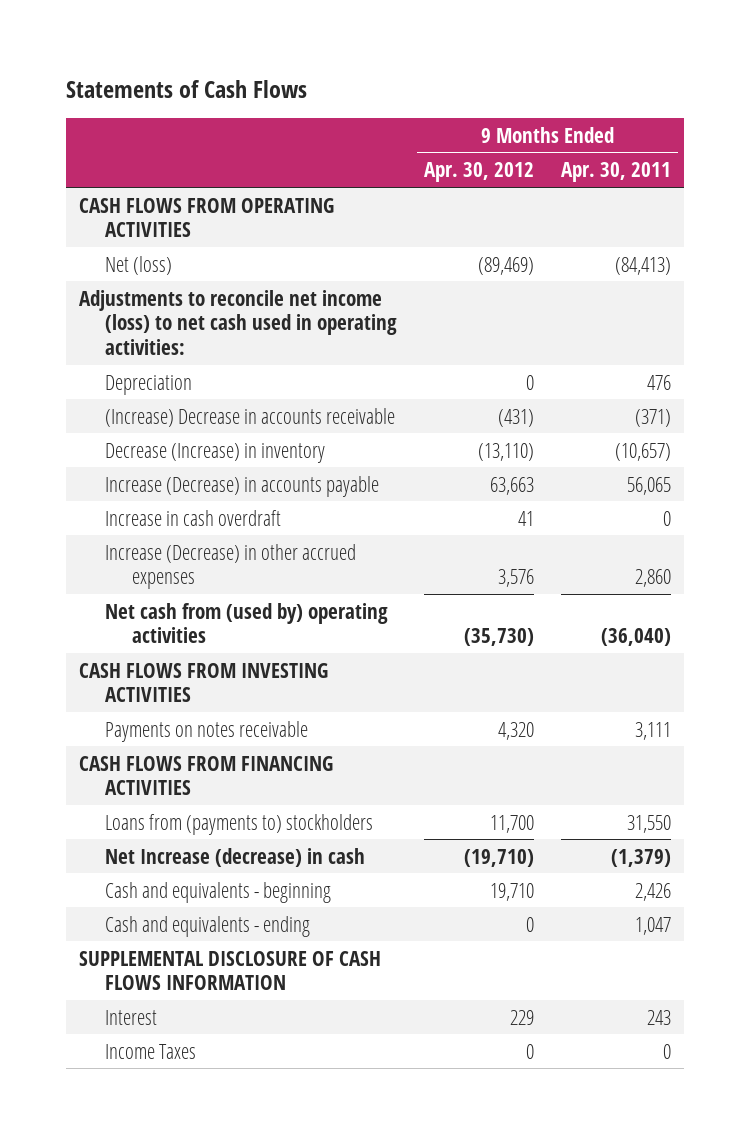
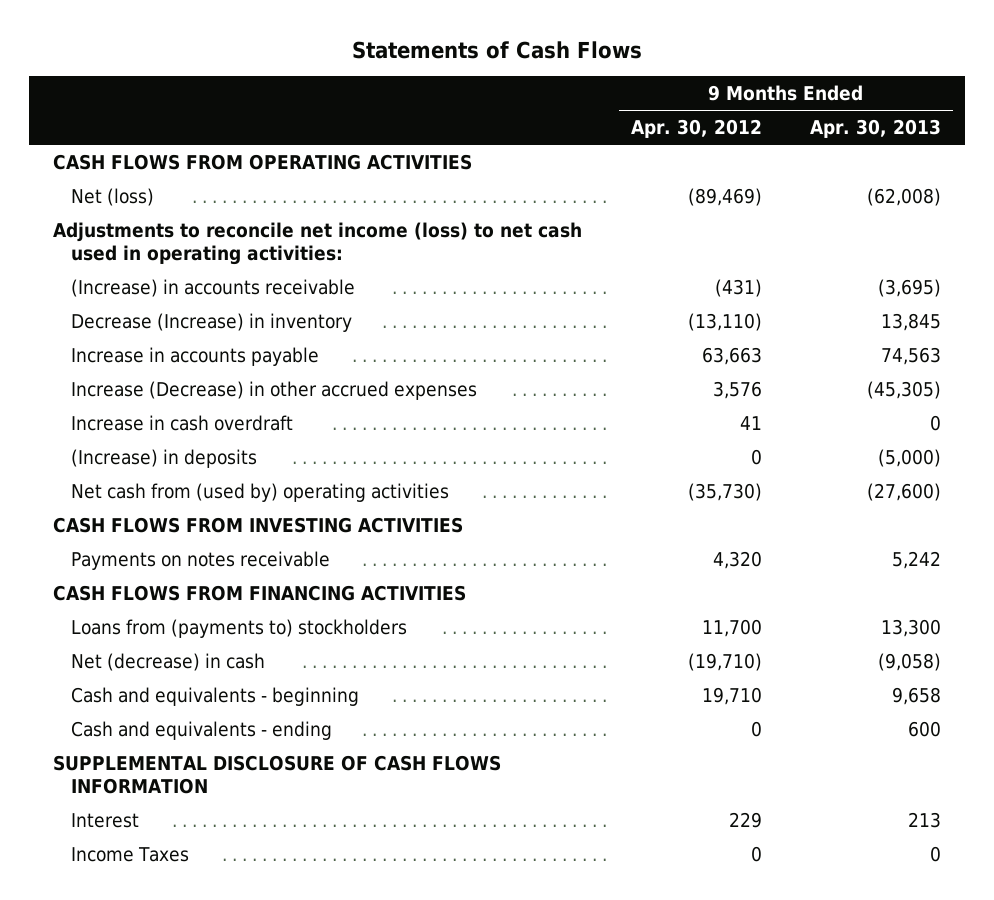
[561,162,672,183] Apr. 30, 2011 -> none
none -> [809,119,941,139] Apr. 30, 2013
[105,374,193,395] Depreciation -> none
[105,407,396,427] (Increase) Decrease in accounts receivable -> [71,278,356,297] (Increase) in accounts receivable
[105,475,380,497] Increase (Decrease) in accounts payable -> [71,346,320,366] Increase in accounts payable
[105,509,282,526] Increase in cash overdraft -> [71,414,294,431] Increase in cash overdraft
none -> [71,448,258,468] (Increase) in deposits
[105,847,366,867] Net Increase (decrease) in cash -> [71,652,266,671] Net (decrease) in cash

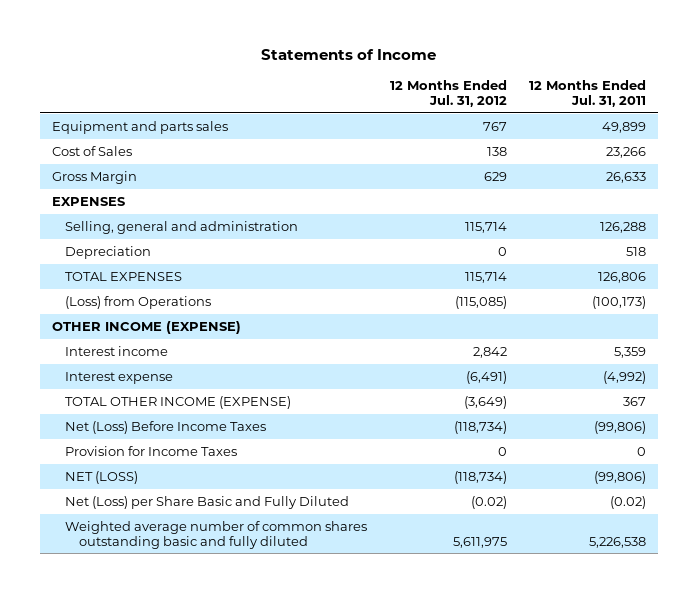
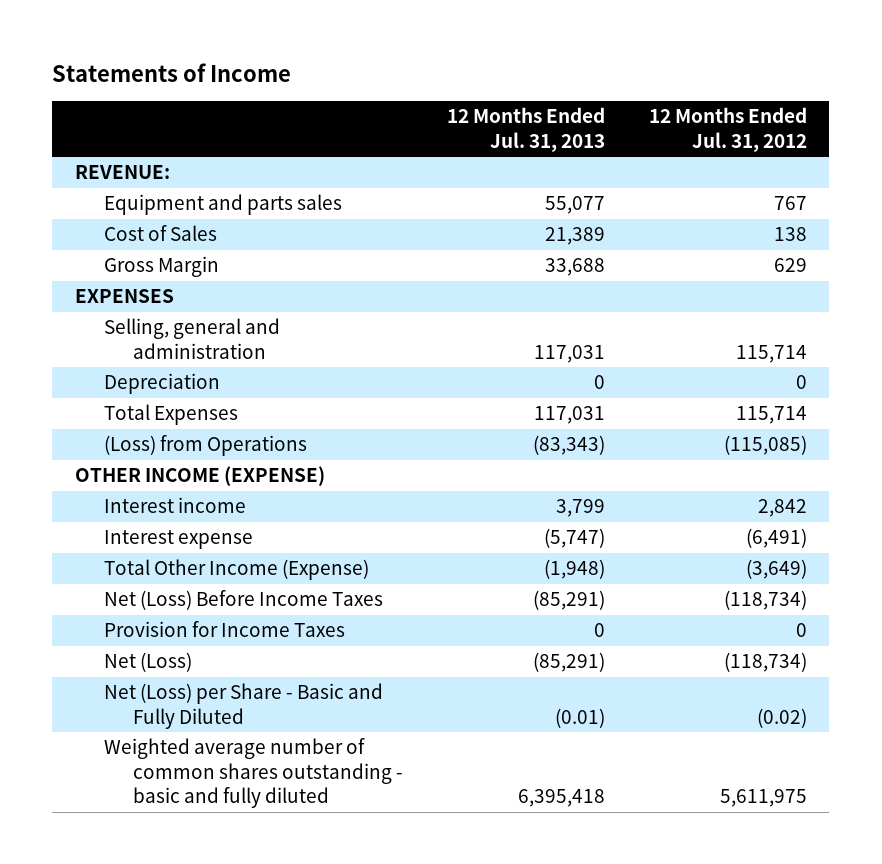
[529,79,647,107] 12 Months Ended Jul. 31, 2011 -> none
none -> [447,107,606,152] 12 Months Ended Jul. 31, 2013
none -> [74,165,170,180] REVENUE:
[65,271,183,281] TOTAL EXPENSES -> [103,404,238,426] Total Expenses
[65,395,292,409] TOTAL OTHER INCOME (EXPENSE) -> [103,559,369,581] Total Other Income (Expense)
[65,470,139,484] NET (LOSS) -> [103,652,192,673] Net (Loss)
[65,495,350,509] Net (Loss) per Share Basic and Fully Diluted -> [103,683,383,729] Net (Loss) per Share - Basic and Fully Diluted
[65,520,368,549] Weighted average number of common shares outstanding basic and fully diluted -> [103,738,404,809] Weighted average number of common shares outstanding - basic and fully diluted

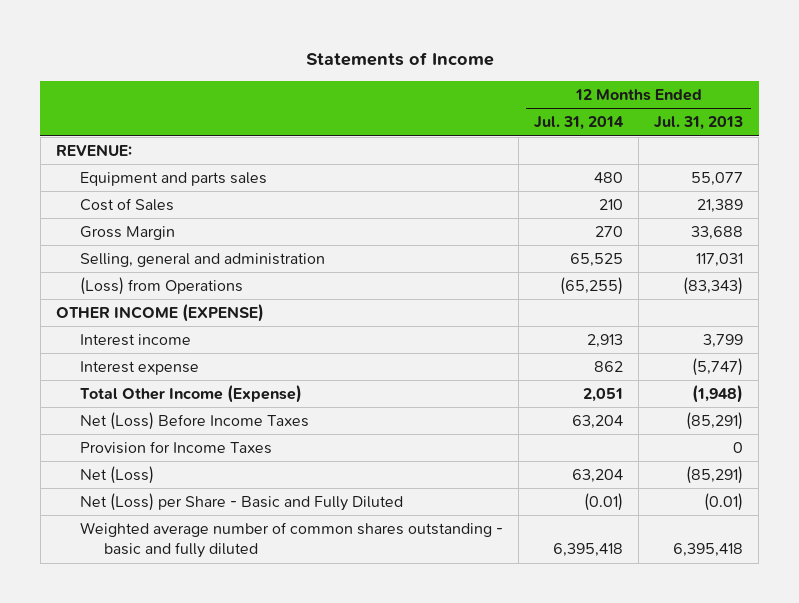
[649,107,808,152] 12 Months Ended Jul. 31, 2012 -> none
none -> [533,116,624,131] Jul. 31, 2014
[74,289,174,304] EXPENSES -> none
[103,373,220,395] Depreciation -> none
[103,404,238,426] Total Expenses -> none

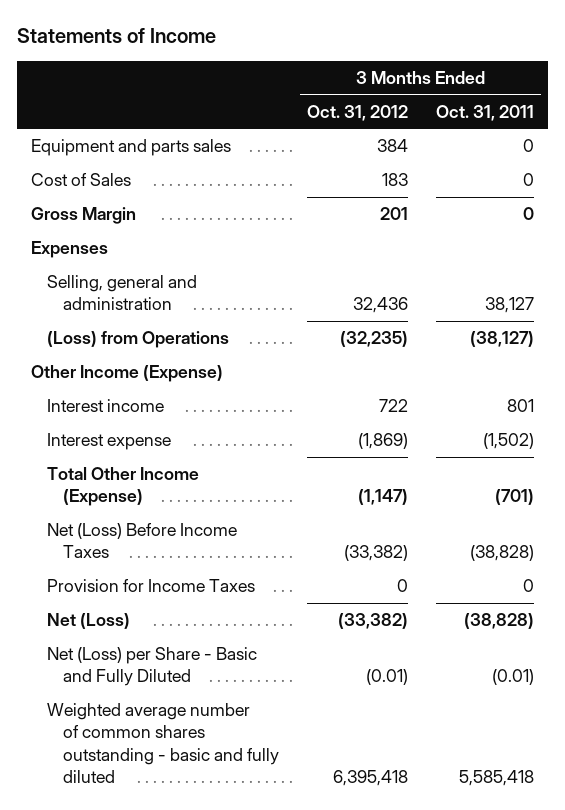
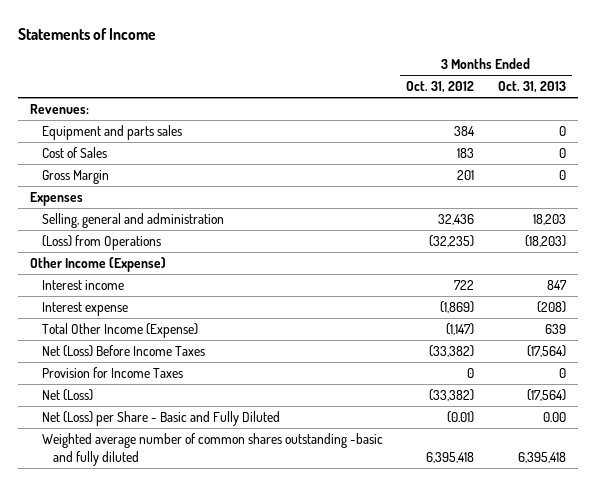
[436,104,535,121] Oct. 31, 2011 -> none
none -> [498,81,567,94] Oct. 31, 2013
none -> [30,103,90,114] Revenues:
[46,703,280,783] Weighted average number of common shares outstanding - basic and fully diluted -> [41,432,383,466] Weighted average number of common shares outstanding -basic and fully diluted

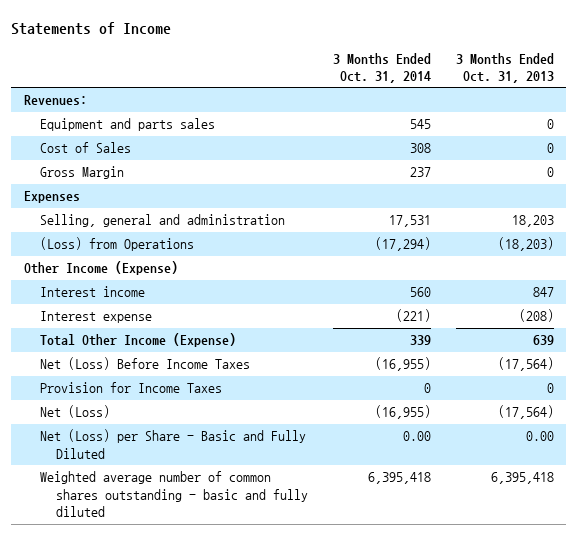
[406,81,475,94] Oct. 31, 2012 -> none
none -> [332,52,431,83] 3 Months Ended Oct. 31, 2014
[41,432,383,466] Weighted average number of common shares outstanding -basic and fully diluted -> [39,471,308,517] Weighted average number of common shares outstanding - basic and fully diluted

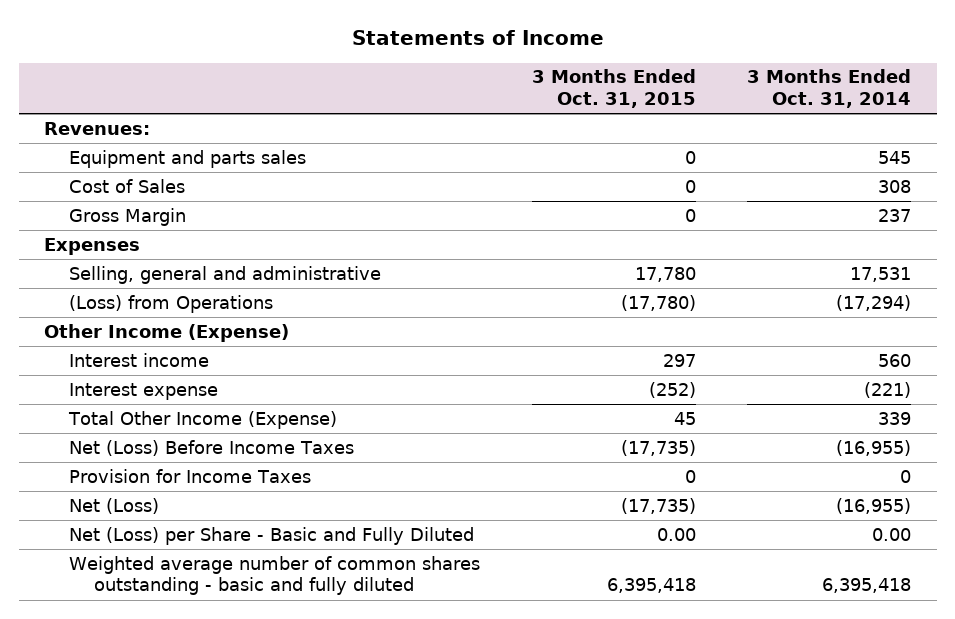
[455,52,554,83] 3 Months Ended Oct. 31, 2013 -> none
none -> [531,69,696,108] 3 Months Ended Oct. 31, 2015
[39,214,285,228] Selling, general and administration -> [69,265,382,284] Selling, general and administrative

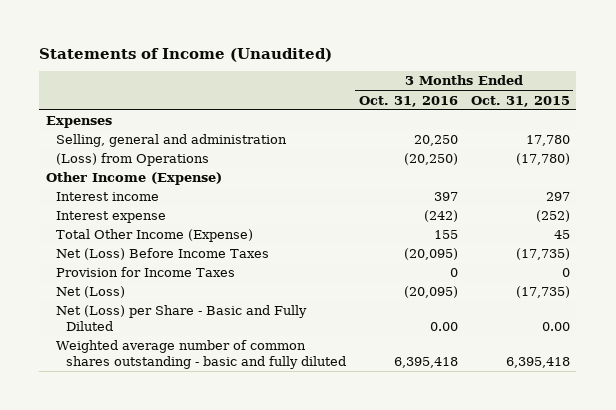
[351,30,604,46] Statements of Income -> [39,47,333,62] Statements of Income (Unaudited)
[747,69,912,108] 3 Months Ended Oct. 31, 2014 -> none
none -> [358,95,458,107] Oct. 31, 2016
[44,121,151,135] Revenues: -> none
[69,149,307,168] Equipment and parts sales -> none
[69,178,186,193] Cost of Sales -> none
[69,207,187,226] Gross Margin -> none
[69,265,382,284] Selling, general and administrative -> [55,134,287,148] Selling, general and administration

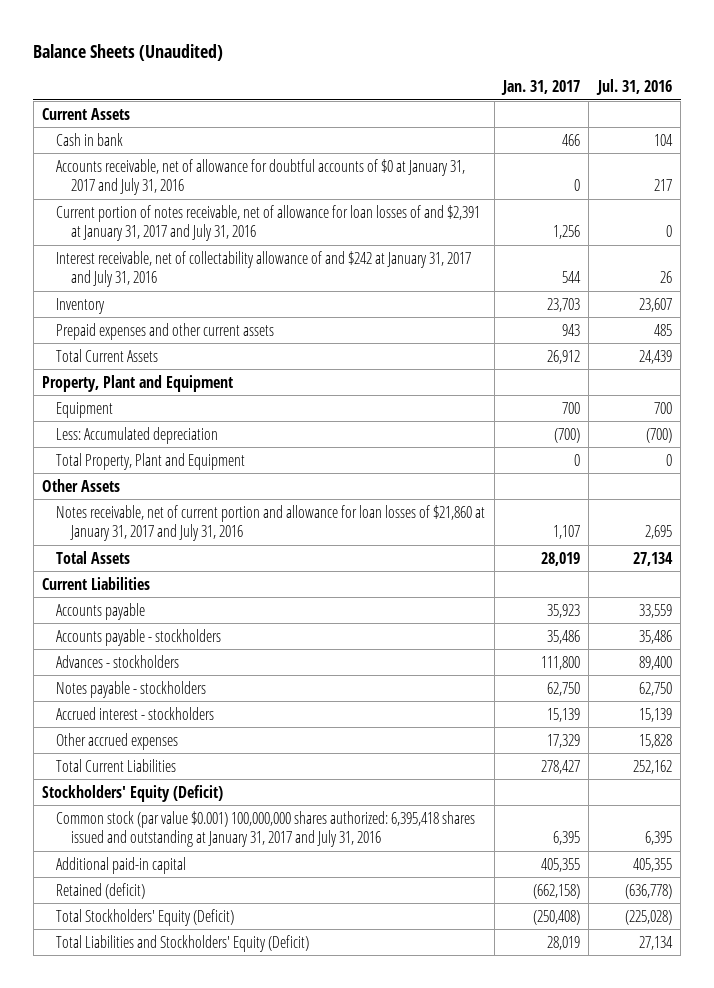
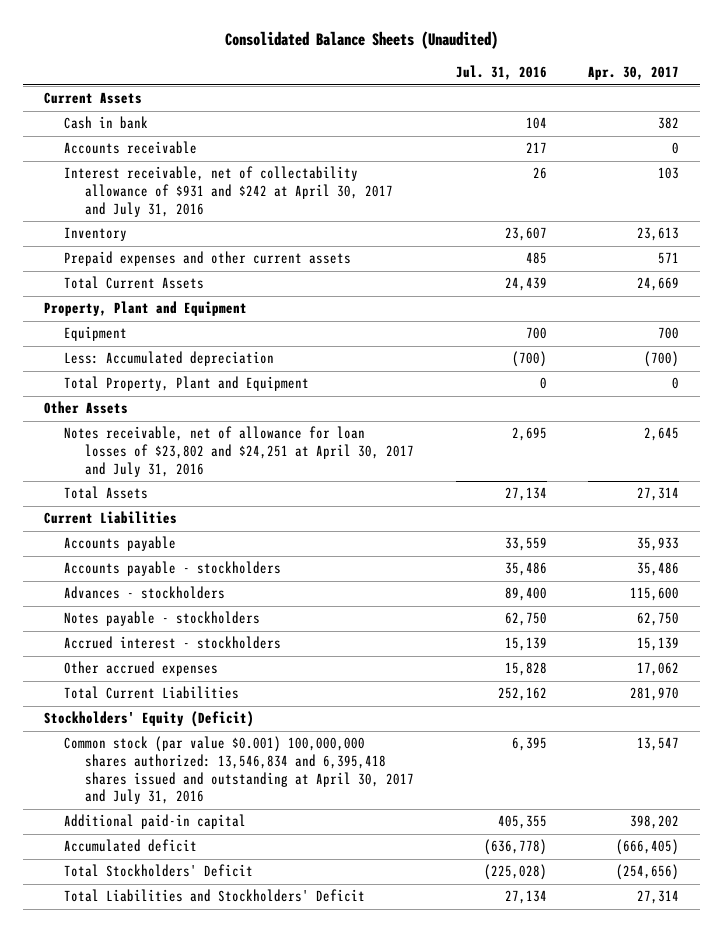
[33,43,224,61] Balance Sheets (Unaudited) -> [224,31,498,50] Consolidated Balance Sheets (Unaudited)
[500,80,580,96] Jan. 31, 2017 -> none
none -> [588,66,680,81] Apr. 30, 2017
[56,204,481,242] Current portion of notes receivable, net of allowance for loan losses of and $2,391 at January 31, 2017 and July 31, 2016 -> none
[56,158,466,196] Accounts receivable, net of allowance for doubtful accounts of $0 at January 31, 2017 and July 31, 2016 -> [64,141,198,155] Accounts receivable
[56,250,472,288] Interest receivable, net of collectability allowance of and $242 at January 31, 2017 and July 31, 2016 -> [64,166,393,217] Interest receivable, net of collectability allowance of $931 and $242 at April 30, 2017 and July 31, 2016
[56,504,486,542] Notes receivable, net of current portion and allowance for loan losses of $21,860 at January 31, 2017 and July 31, 2016 -> [64,426,414,477] Notes receivable, net of allowance for loan losses of $23,802 and $24,251 at April 30, 2017 and July 31, 2016
[56,810,476,848] Common stock (par value $0.001) 100,000,000 shares authorized: 6,395,418 shares issued and outstanding at January 31, 2017 and July 31, 2016 -> [64,736,414,805] Common stock (par value $0.001) 100,000,000 shares authorized: 13,546,834 and 6,395,418 shares issued and outstanding at April 30, 2017 and July 31, 2016
[56,882,146,899] Retained (deficit) -> [64,839,198,853] Accumulated deficit
[56,908,235,926] Total Stockholders' Equity (Deficit) -> [64,864,254,878] Total Stockholders' Deficit
[56,934,310,952] Total Liabilities and Stockholders' Equity (Deficit) -> [64,889,366,903] Total Liabilities and Stockholders' Deficit

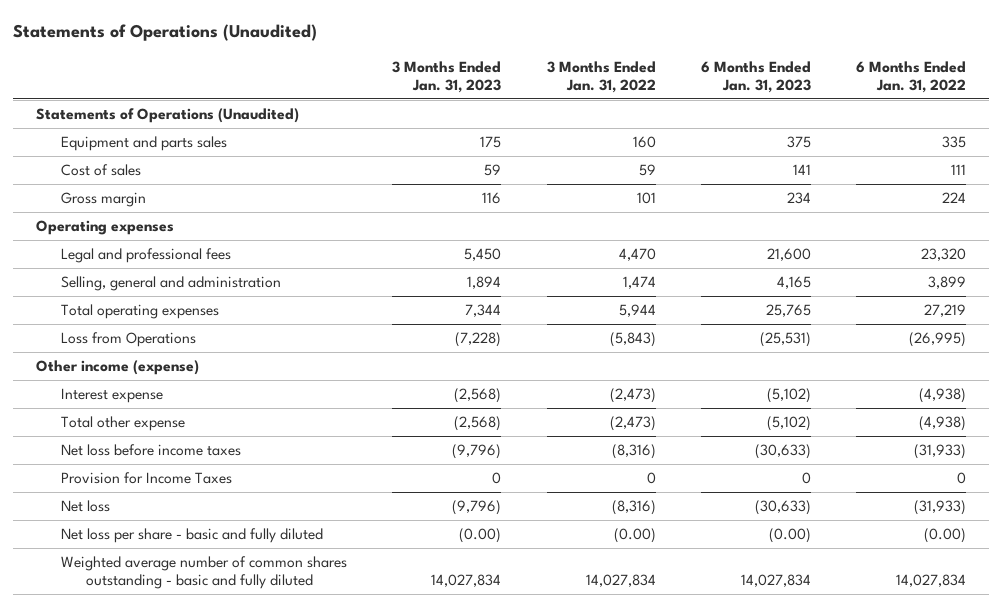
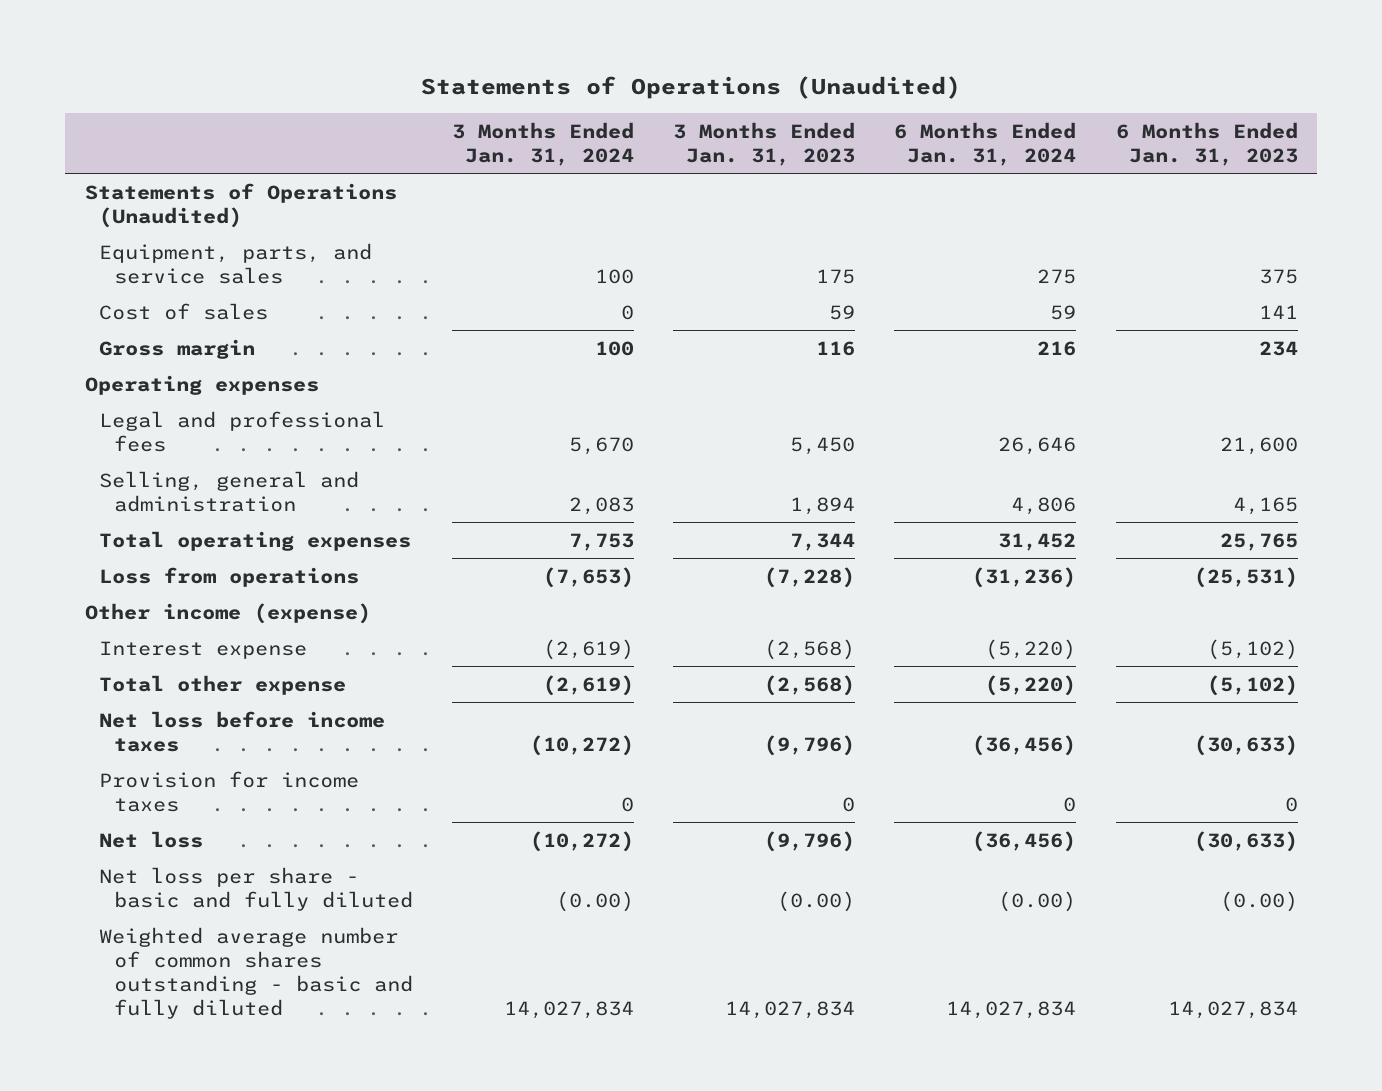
[546,60,656,93] 3 Months Ended Jan. 31, 2022 -> none
[856,60,967,93] 6 Months Ended Jan. 31, 2022 -> none
none -> [452,121,635,167] 3 Months Ended Jan. 31, 2024
none -> [894,121,1077,167] 6 Months Ended Jan. 31, 2024
[60,136,227,152] Equipment and parts sales -> [99,242,373,284] Equipment, parts, and service sales
[60,332,196,348] Loss from Operations -> [99,566,360,587] Loss from operations
[60,472,232,485] Provision for Income Taxes -> [99,770,360,812] Provision for income taxes

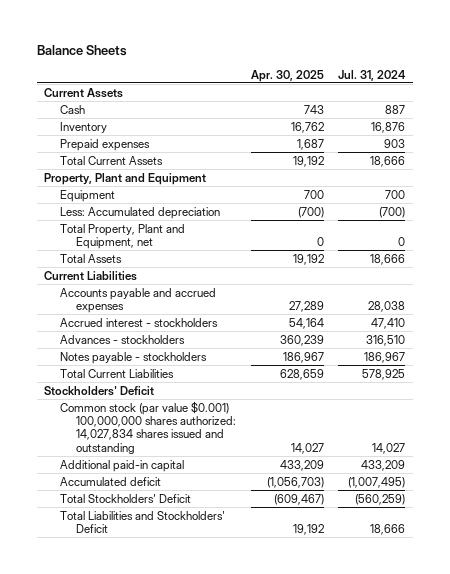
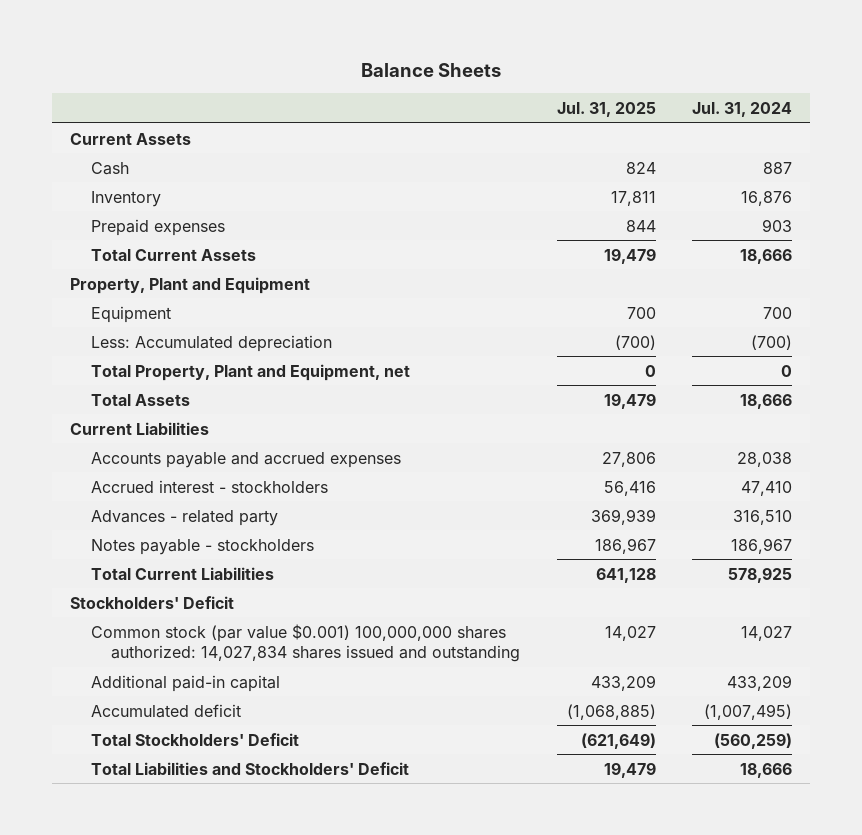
[250,69,324,82] Apr. 30, 2025 -> none
none -> [556,101,656,117] Jul. 31, 2025
[60,334,186,344] Advances - stockholders -> [90,509,278,526] Advances - related party

